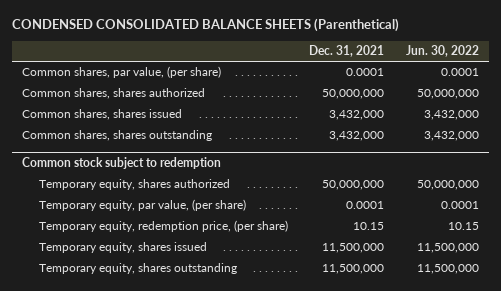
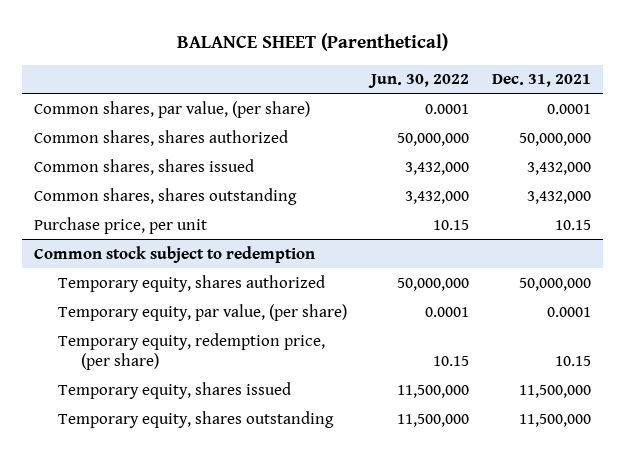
[11,18,399,33] CONDENSED CONSOLIDATED BALANCE SHEETS (Parenthetical) -> [176,32,448,51] BALANCE SHEET (Parenthetical)
none -> [34,216,208,234] Purchase price, per unit

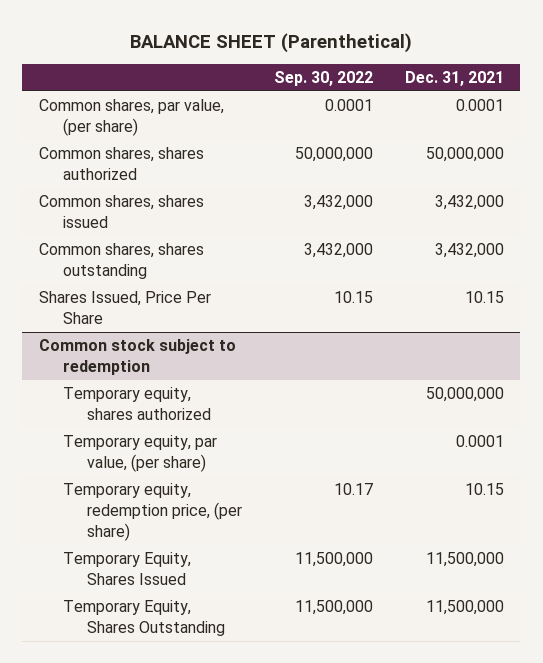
[367,74,469,89] Jun. 30, 2022 -> none
none -> [273,71,373,87] Sep. 30, 2022
[34,216,208,234] Purchase price, per unit -> [38,291,211,325] Shares Issued, Price Per Share
[57,381,291,399] Temporary equity, shares issued -> [62,552,191,586] Temporary Equity, Shares Issued
[57,410,334,428] Temporary equity, shares outstanding -> [62,600,225,637] Temporary Equity, Shares Outstanding

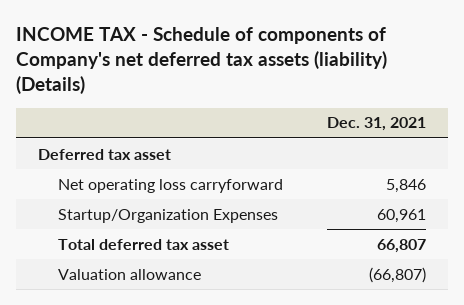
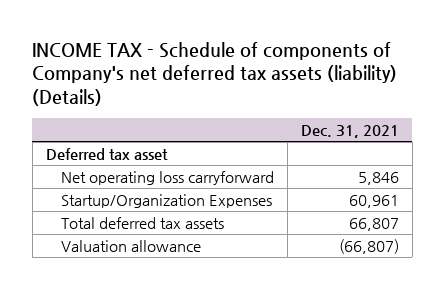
[57,238,229,250] Total deferred tax asset -> [60,217,224,230] Total deferred tax assets

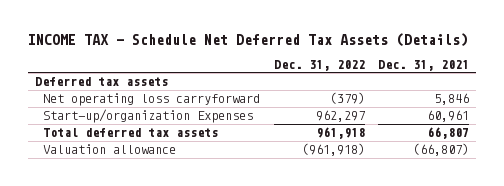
[32,41,398,106] INCOME TAX - Schedule of components of Company's net deferred tax assets (liability) (Details) -> [28,32,469,47] INCOME TAX - Schedule Net Deferred Tax Assets (Details)
none -> [273,59,365,71] Dec. 31, 2022
[45,148,168,161] Deferred tax asset -> [34,77,168,87] Deferred tax assets
[60,194,272,209] Startup/Organization Expenses -> [43,109,254,124] Start-up/organization Expenses

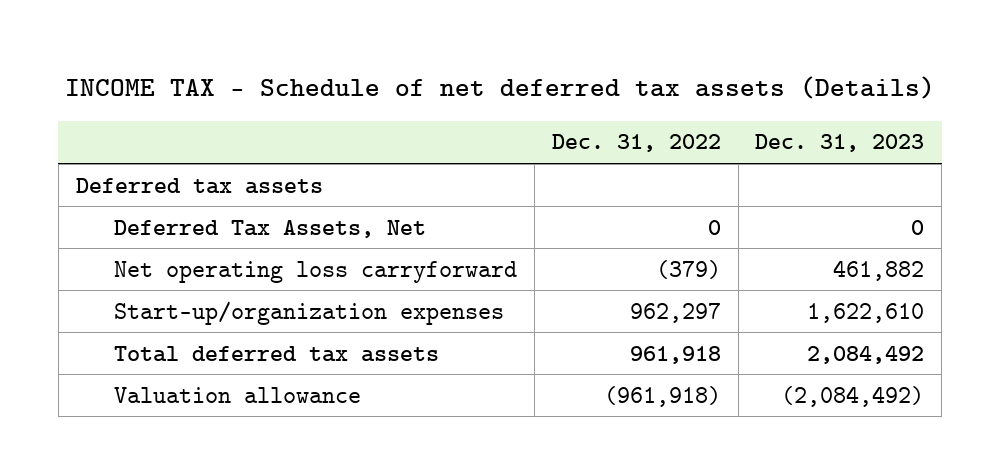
[28,32,469,47] INCOME TAX - Schedule Net Deferred Tax Assets (Details) -> [65,76,936,100] INCOME TAX - Schedule of net deferred tax assets (Details)
[378,59,470,71] Dec. 31, 2021 -> none
none -> [755,134,925,153] Dec. 31, 2023
none -> [114,219,427,238] Deferred Tax Assets, Net
[43,109,254,124] Start-up/organization Expenses -> [114,300,505,325] Start-up/organization expenses

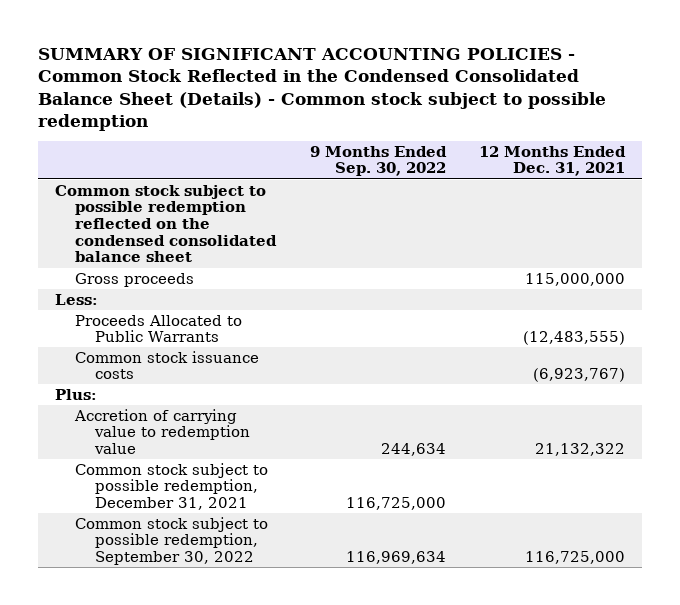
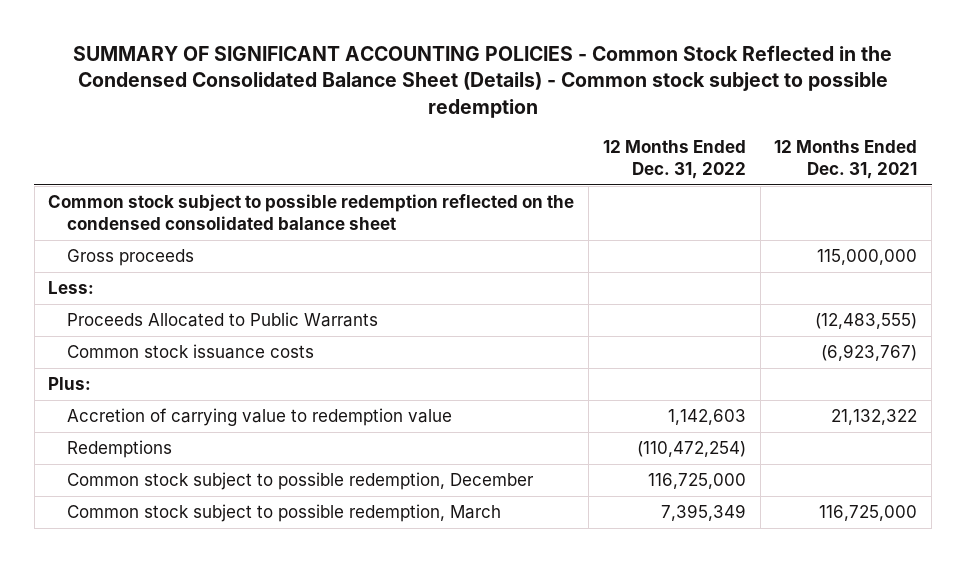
[309,145,447,177] 9 Months Ended Sep. 30, 2022 -> none
none -> [602,140,746,179] 12 Months Ended Dec. 31, 2022
none -> [67,440,173,459] Redemptions
[75,462,269,510] Common stock subject to possible redemption, December 31, 2021 -> [67,472,535,491] Common stock subject to possible redemption, December
[75,516,269,565] Common stock subject to possible redemption, September 30, 2022 -> [67,504,502,523] Common stock subject to possible redemption, March

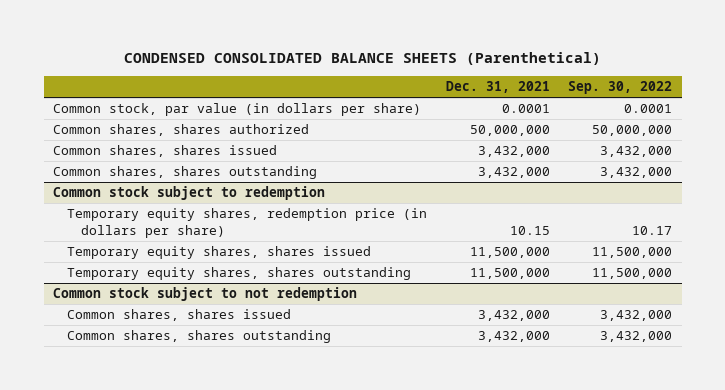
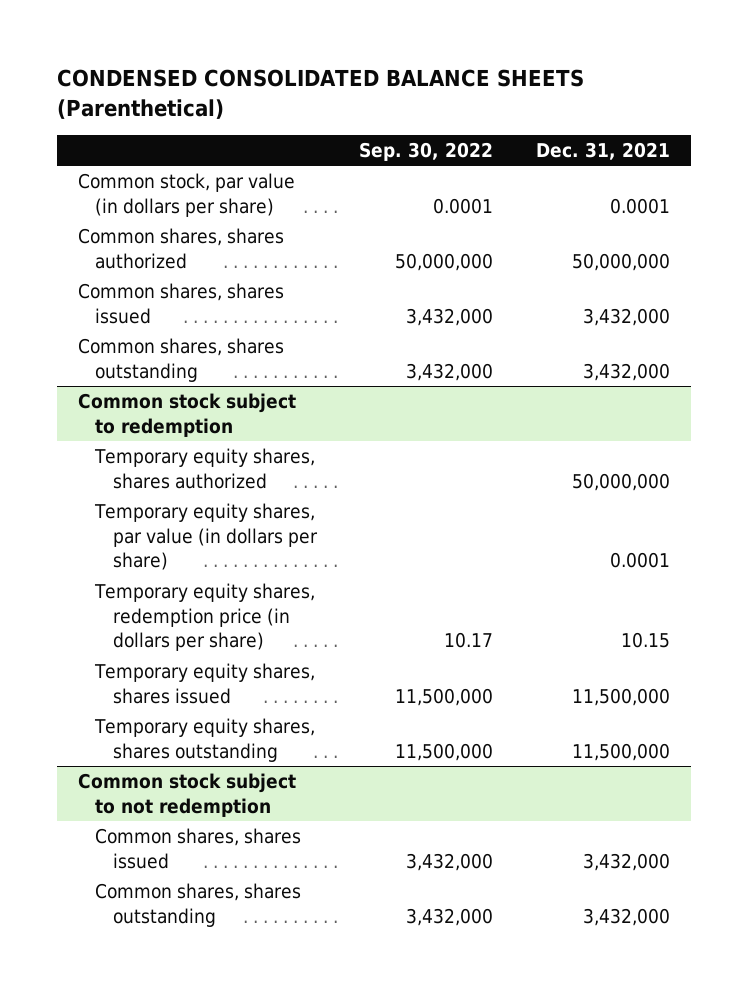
none -> [94,448,316,489] Temporary equity shares, shares authorized
none -> [94,503,318,571] Temporary equity shares, par value (in dollars per share)

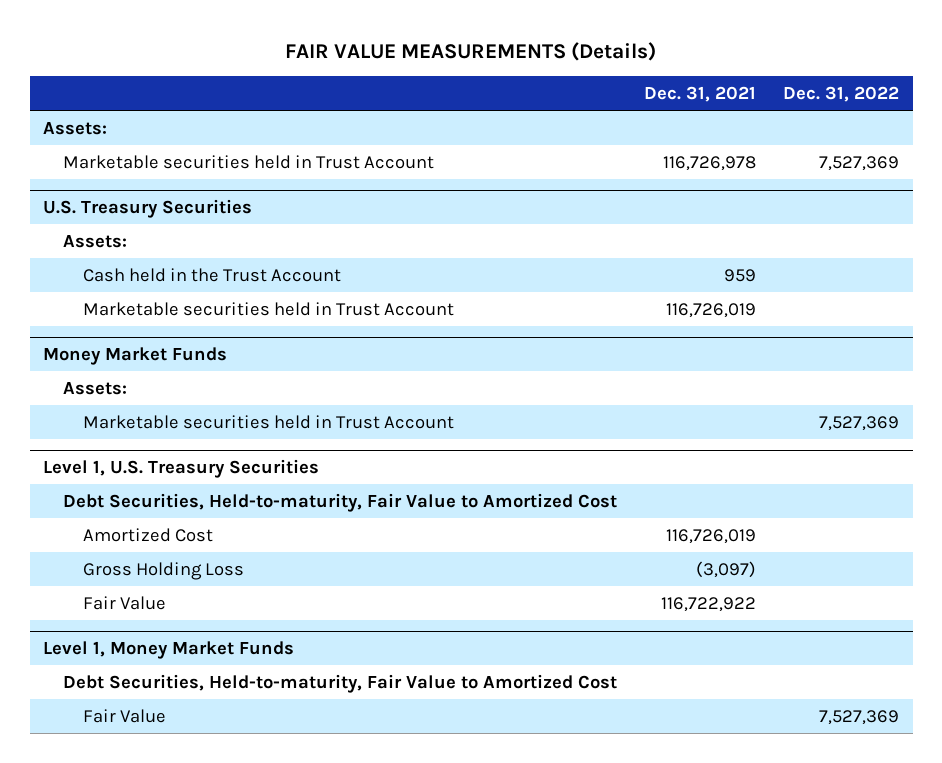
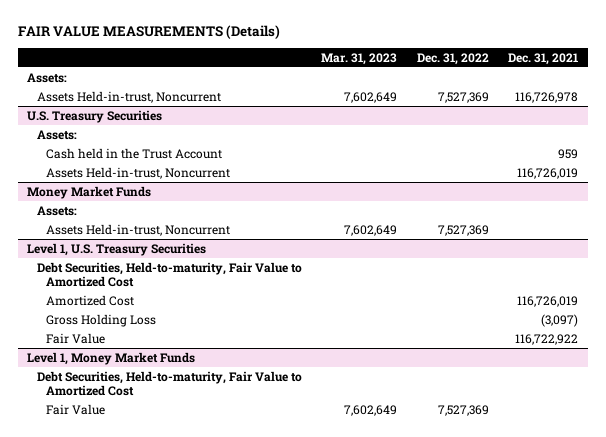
none -> [321,52,398,65] Mar. 31, 2023
[63,154,435,169] Marketable securities held in Trust Account -> [36,90,221,103] Assets Held-in-trust, Noncurrent
[83,301,455,316] Marketable securities held in Trust Account -> [46,166,231,179] Assets Held-in-trust, Noncurrent
[83,414,455,429] Marketable securities held in Trust Account -> [46,223,231,236] Assets Held-in-trust, Noncurrent

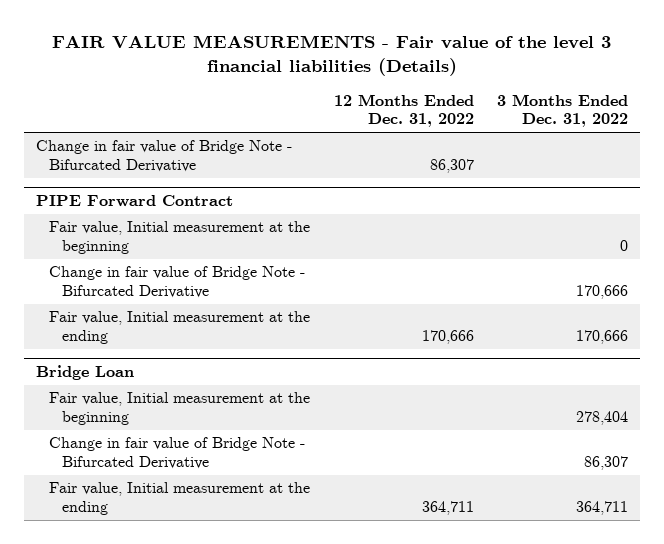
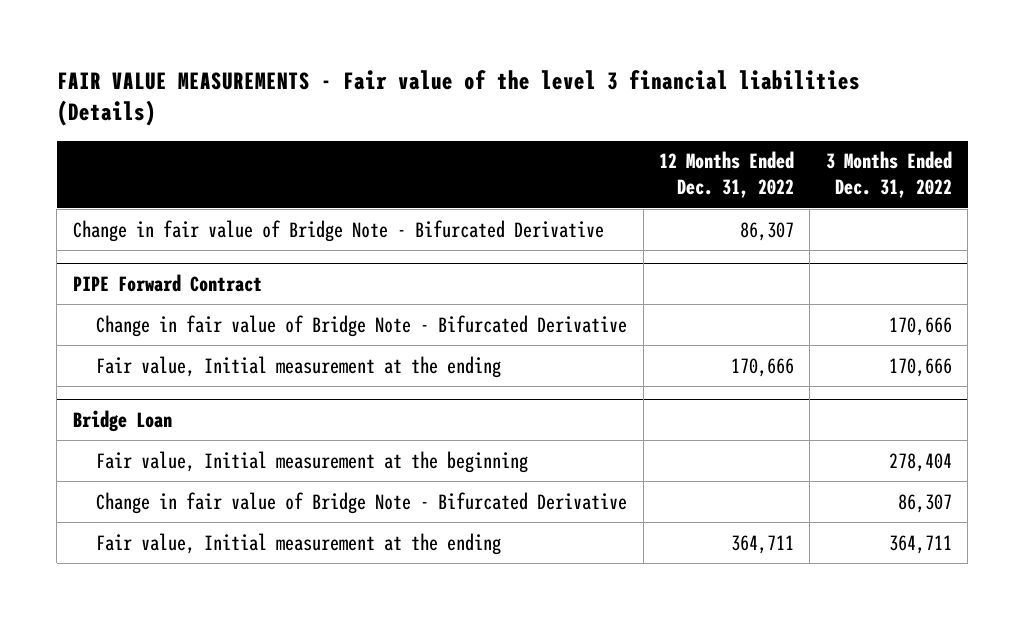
[49,221,311,255] Fair value, Initial measurement at the beginning -> none

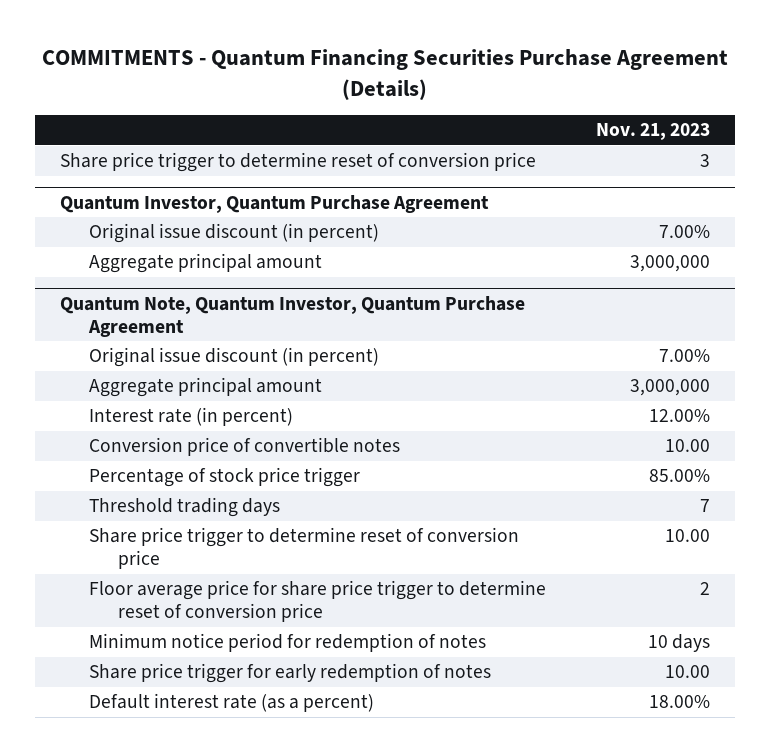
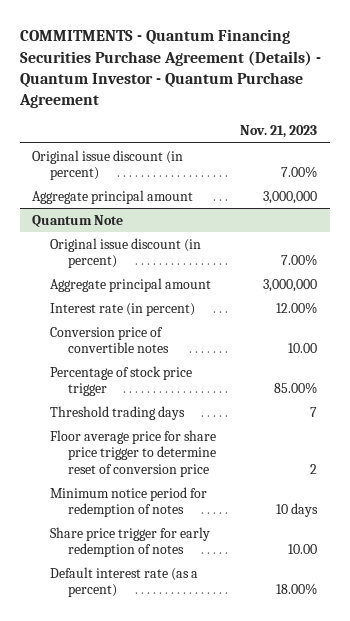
[41,49,728,100] COMMITMENTS - Quantum Financing Securities Purchase Agreement (Details) -> [18,29,321,109] COMMITMENTS - Quantum Financing Securities Purchase Agreement (Details) - Quantum Investor - Quantum Purchase Agreement
[60,152,537,173] Share price trigger to determine reset of conversion price -> none
[60,194,490,213] Quantum Investor, Quantum Purchase Agreement -> none
[60,295,526,337] Quantum Note, Quantum Investor, Quantum Purchase Agreement -> none
none -> [32,214,124,227] Quantum Note
[88,527,519,570] Share price trigger to determine reset of conversion price -> none

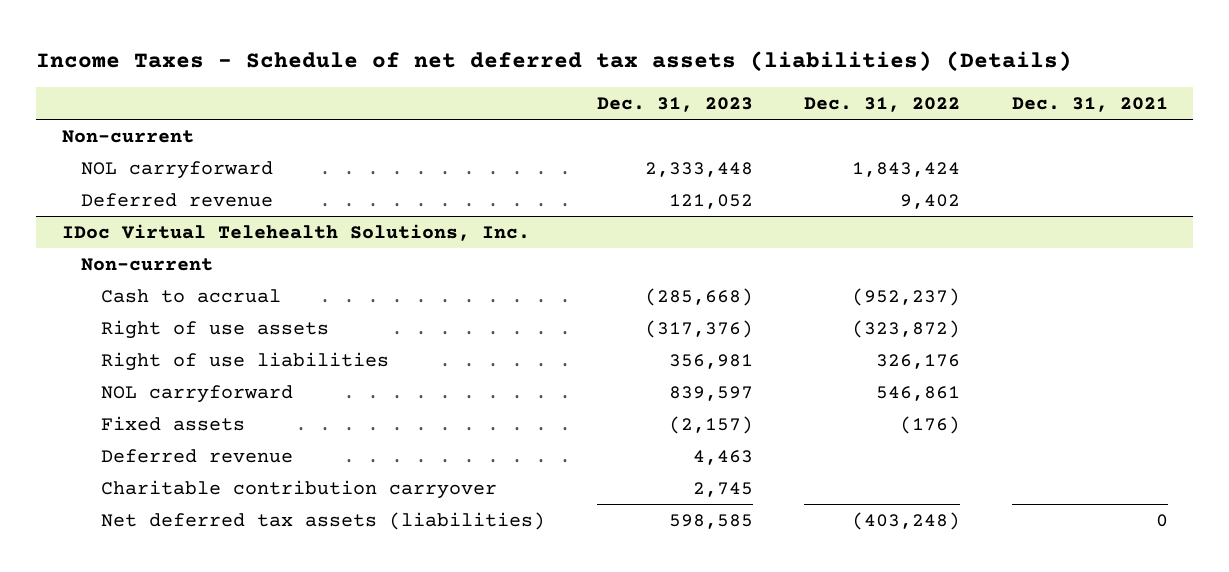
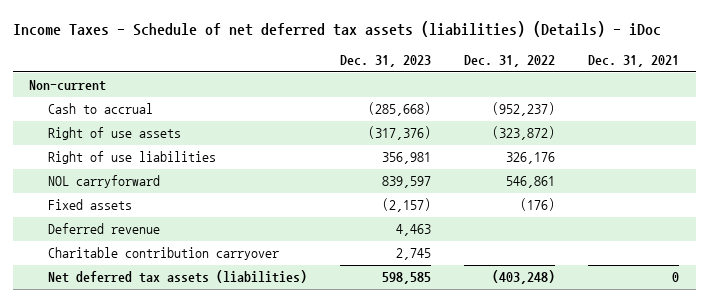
[35,51,1072,73] Income Taxes - Schedule of net deferred tax assets (liabilities) (Details) -> [12,20,661,37] Income Taxes - Schedule of net deferred tax assets (liabilities) (Details) - iDoc
[81,160,274,179] NOL carryforward -> none
[81,192,274,207] Deferred revenue -> none
[61,223,530,241] IDoc Virtual Telehealth Solutions, Inc. -> none
[81,257,214,271] Non-current -> none

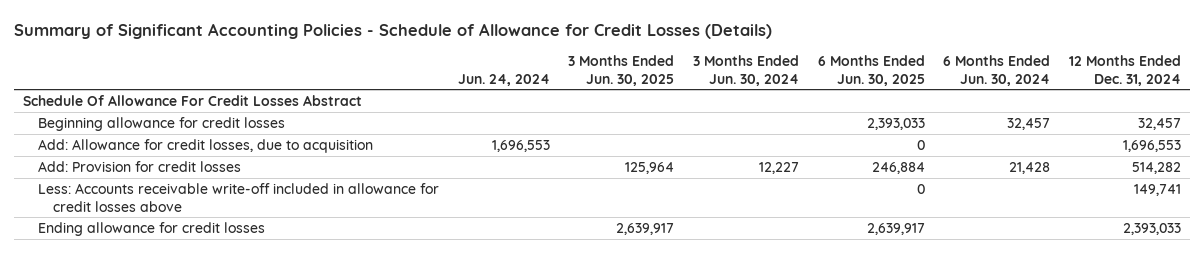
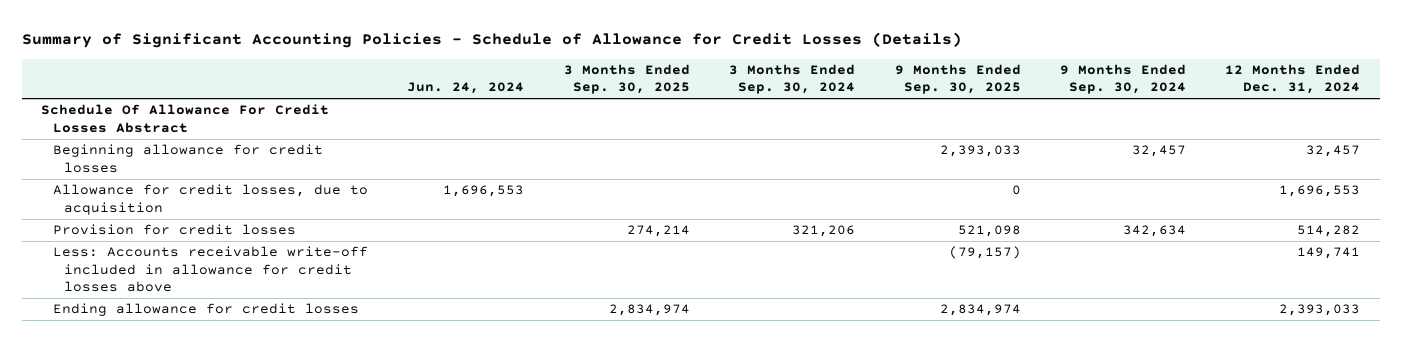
[568,54,675,86] 3 Months Ended Jun. 30, 2025 -> none
[693,54,800,86] 3 Months Ended Jun. 30, 2024 -> none
[817,54,925,86] 6 Months Ended Jun. 30, 2025 -> none
[943,54,1051,86] 6 Months Ended Jun. 30, 2024 -> none
none -> [563,63,690,95] 3 Months Ended Sep. 30, 2025
none -> [729,63,856,95] 3 Months Ended Sep. 30, 2024
none -> [894,63,1021,95] 9 Months Ended Sep. 30, 2025
none -> [1060,63,1187,95] 9 Months Ended Sep. 30, 2024
[38,138,374,153] Add: Allowance for credit losses, due to acquisition -> [52,184,368,215] Allowance for credit losses, due to acquisition
[38,160,242,172] Add: Provision for credit losses -> [52,224,296,236] Provision for credit losses

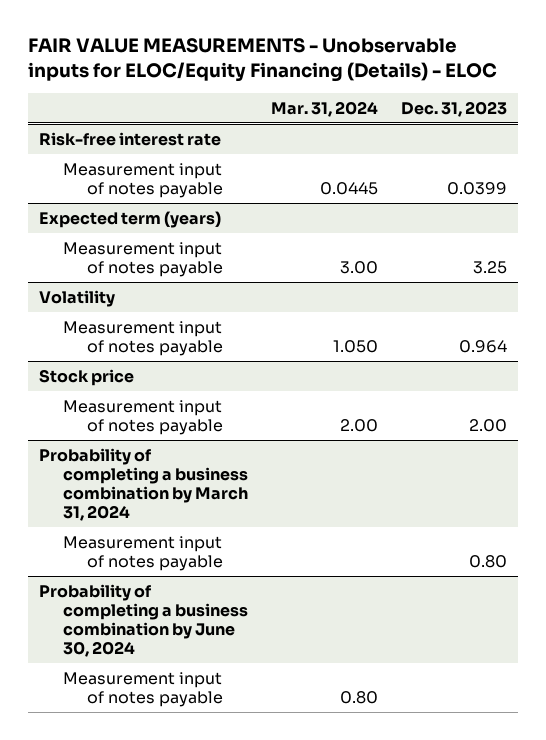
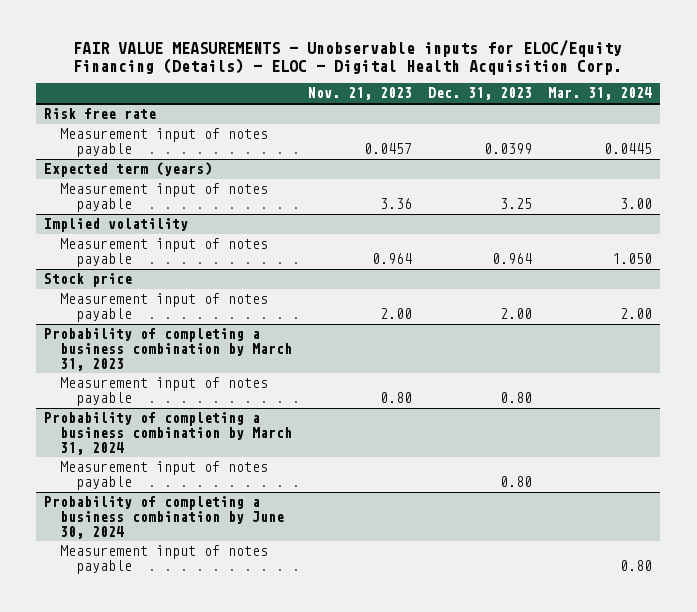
[27,38,497,83] FAIR VALUE MEASUREMENTS - Unobservable inputs for ELOC/Equity Financing (Details) - ELOC -> [73,40,623,75] FAIR VALUE MEASUREMENTS - Unobservable inputs for ELOC/Equity Financing (Details) - ELOC - Digital Health Acquisition Corp.
none -> [308,87,413,101] Nov. 21, 2023
[39,131,222,146] Risk-free interest rate -> [44,108,157,120] Risk free rate
[39,289,116,307] Volatility -> [44,218,189,233] Implied volatility
none -> [44,328,293,371] Probability of completing a business combination by March 31, 2023
none -> [60,377,269,406] Measurement input of notes payable

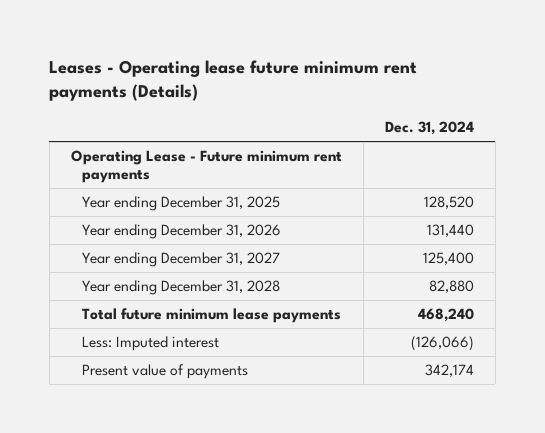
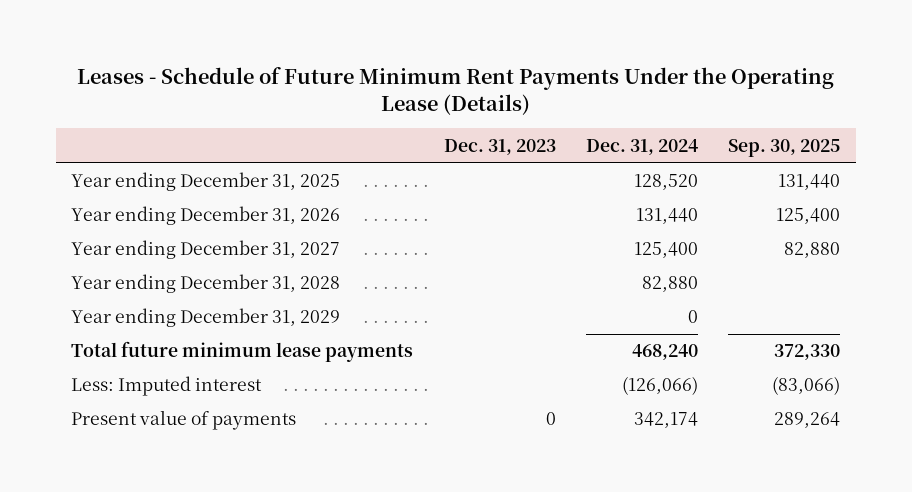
[49,60,418,102] Leases - Operating lease future minimum rent payments (Details) -> [76,66,834,115] Leases - Schedule of Future Minimum Rent Payments Under the Operating Lease (Details)
none -> [443,138,556,155] Dec. 31, 2023
none -> [728,138,841,157] Sep. 30, 2025
[70,150,342,184] Operating Lease - Future minimum rent payments -> none
none -> [71,308,341,328] Year ending December 31, 2029

